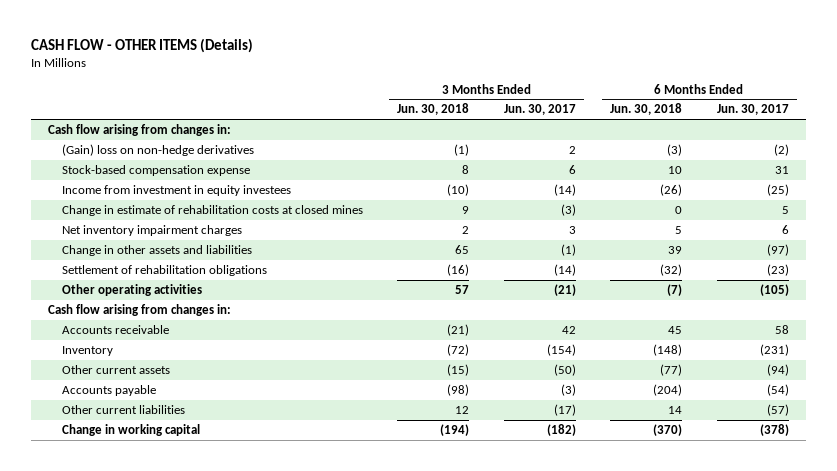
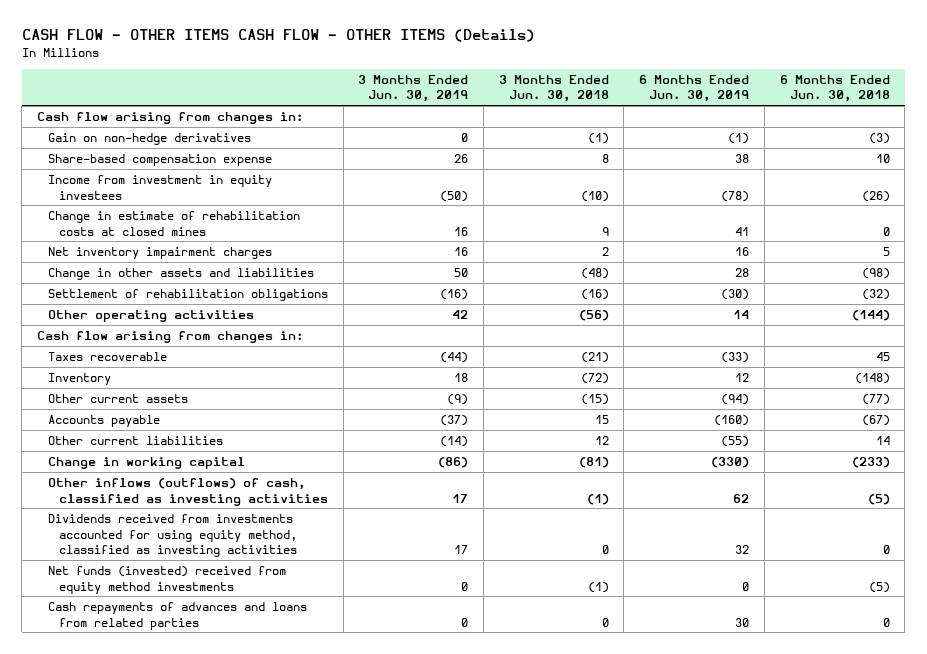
[30,38,253,54] CASH FLOW - OTHER ITEMS (Details) -> [21,29,535,43] CASH FLOW - OTHER ITEMS CASH FLOW - OTHER ITEMS (Details)
[503,104,576,116] Jun. 30, 2017 -> none
[716,104,789,116] Jun. 30, 2017 -> none
none -> [358,74,469,103] 3 Months Ended Jun. 30, 2019
none -> [639,74,750,103] 6 Months Ended Jun. 30, 2019
[61,143,254,156] (Gain) loss on non-hedge derivatives -> [47,133,251,146] Gain on non-hedge derivatives
[61,164,250,176] Stock-based compensation expense -> [47,154,272,167] Share-based compensation expense
[455,244,470,254] 65 -> [580,268,609,280] (48)
[668,245,683,254] 39 -> [861,268,890,280] (98)
[455,284,470,294] 57 -> [578,310,609,322] (56)
[667,283,683,296] (7) -> [851,310,890,322] (144)
[61,324,169,334] Accounts receivable -> [47,352,167,362] Taxes recoverable
[447,383,470,396] (98) -> [594,415,609,425] 15
[653,383,683,396] (204) -> [861,415,890,427] (67)
[440,423,470,436] (194) -> [578,457,609,469] (81)
[653,423,683,436] (370) -> [851,457,890,469] (233)
none -> [47,478,328,506] Other inflows (outflows) of cash, classified as investing activities
none -> [47,514,297,558] Dividends received from investments accounted for using equity method, classified as investing activities
none -> [47,566,286,594] Net funds (invested) received from equity method investments
none -> [47,602,307,630] Cash repayments of advances and loans from related parties

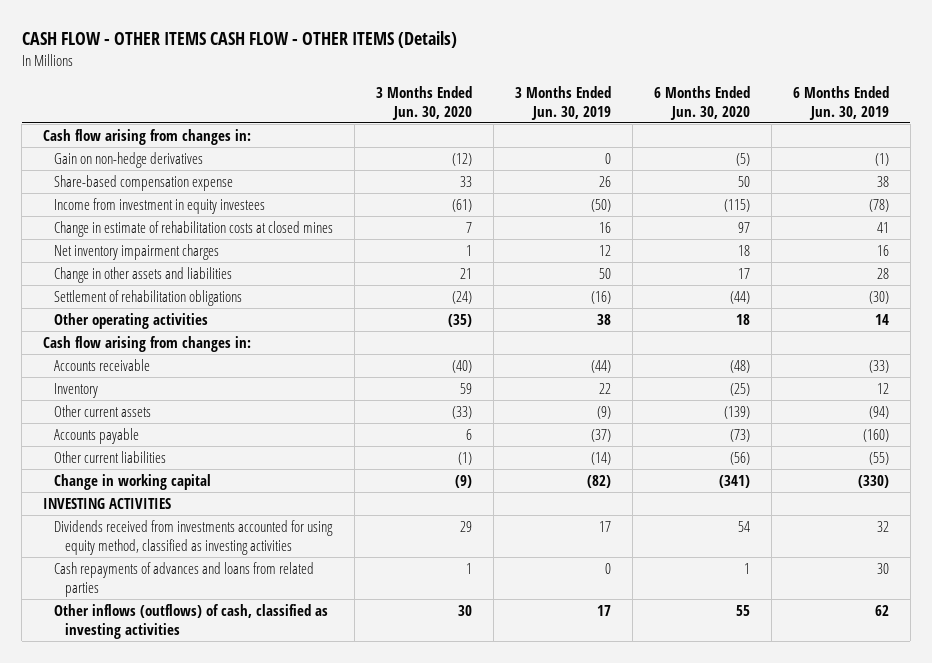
[498,74,609,103] 3 Months Ended Jun. 30, 2018 -> none
[779,74,890,103] 6 Months Ended Jun. 30, 2018 -> none
none -> [376,85,473,120] 3 Months Ended Jun. 30, 2020
none -> [654,85,751,120] 6 Months Ended Jun. 30, 2020
[454,247,469,257] 16 -> [599,245,612,257] 12
[452,310,469,320] 42 -> [597,314,612,326] 38
[47,352,167,362] Taxes recoverable -> [54,359,151,372] Accounts receivable
[454,373,469,383] 18 -> [599,383,612,395] 22
[438,457,469,469] (86) -> [587,475,612,489] (82)
none -> [43,498,172,510] INVESTING ACTIVITIES
[47,566,286,594] Net funds (invested) received from equity method investments -> none
[47,478,328,506] Other inflows (outflows) of cash, classified as investing activities -> [54,604,329,640] Other inflows (outflows) of cash, classified as investing activities

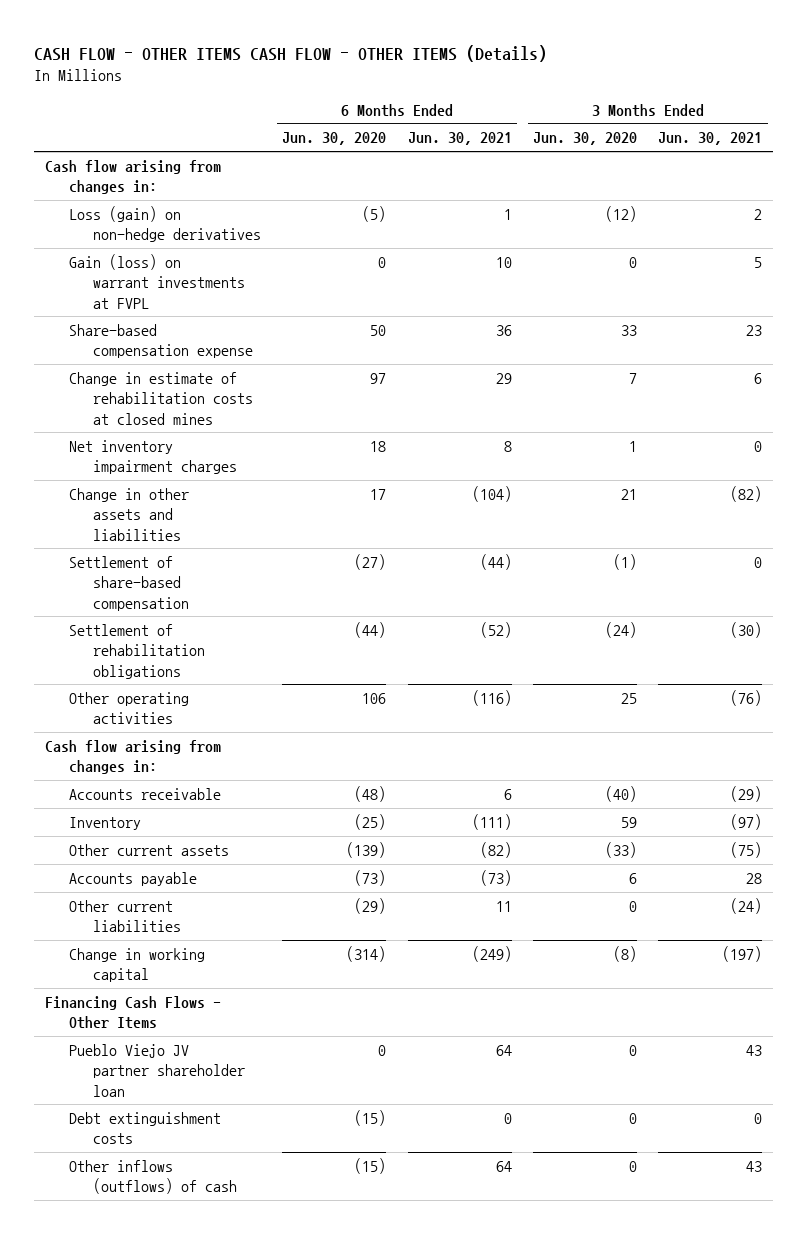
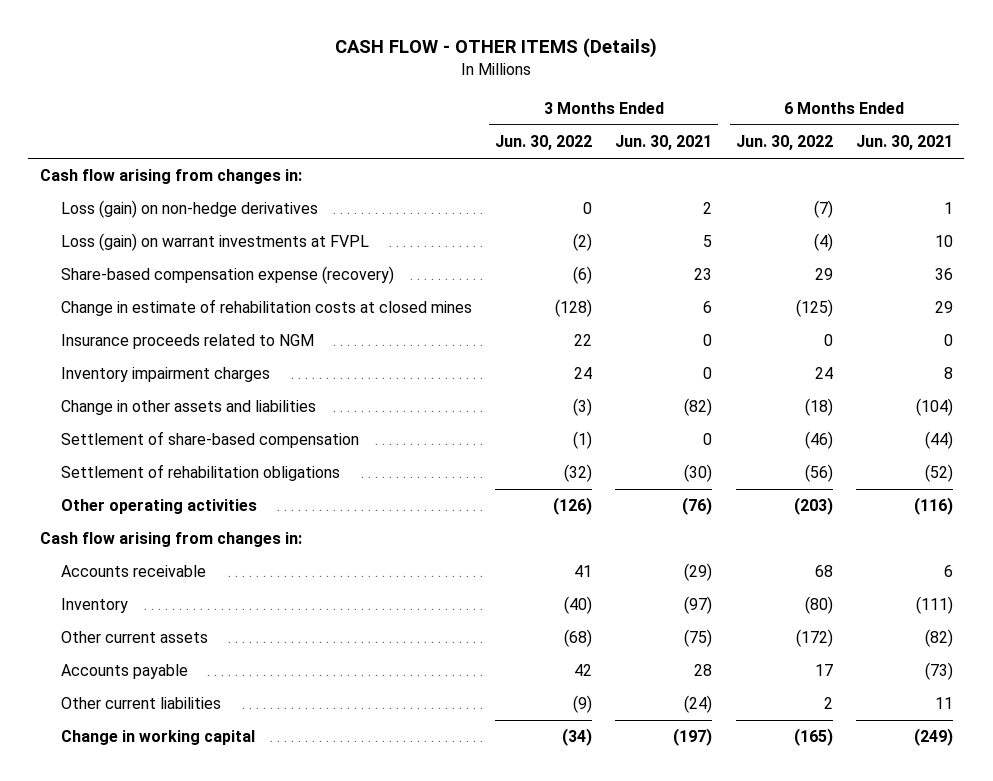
[34,44,548,62] CASH FLOW - OTHER ITEMS CASH FLOW - OTHER ITEMS (Details) -> [335,38,658,59] CASH FLOW - OTHER ITEMS (Details)
[282,132,387,146] Jun. 30, 2020 -> none
[533,132,638,146] Jun. 30, 2020 -> none
none -> [494,135,592,151] Jun. 30, 2022
none -> [735,135,833,151] Jun. 30, 2022
[69,253,245,309] Gain (loss) on warrant investments at FVPL -> [60,233,369,252] Loss (gain) on warrant investments at FVPL
[69,323,253,359] Share-based compensation expense -> [60,266,394,285] Share-based compensation expense (recovery)
none -> [60,334,314,350] Insurance proceeds related to NGM
[69,439,237,475] Net inventory impairment charges -> [60,367,270,383] Inventory impairment charges
[45,995,222,1030] Financing Cash Flows - Other Items -> none
[69,1043,245,1097] Pueblo Viejo JV partner shareholder loan -> none
[69,1111,222,1145] Debt extinguishment costs -> none
[69,1159,237,1195] Other inflows (outflows) of cash -> none

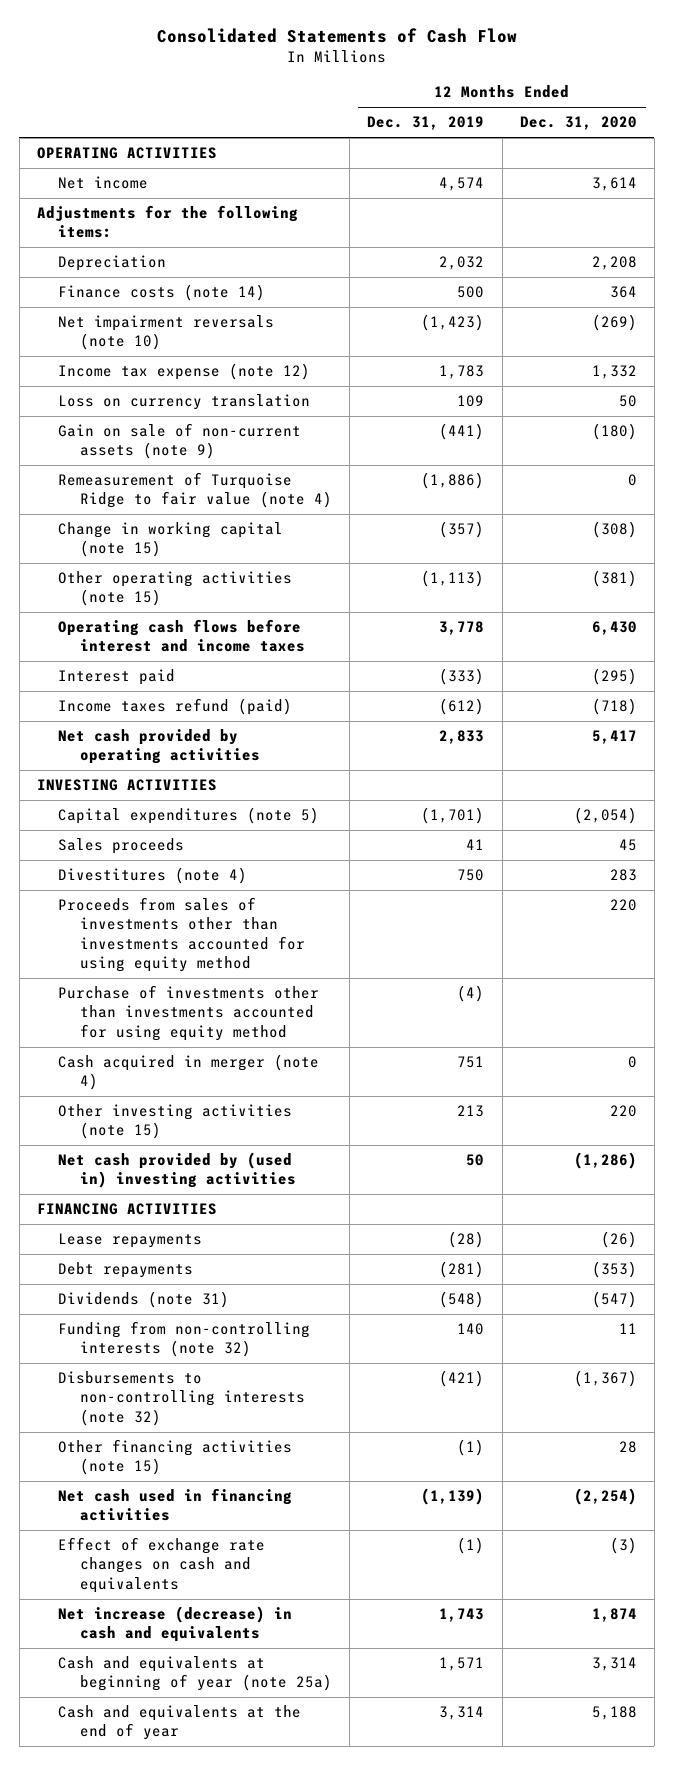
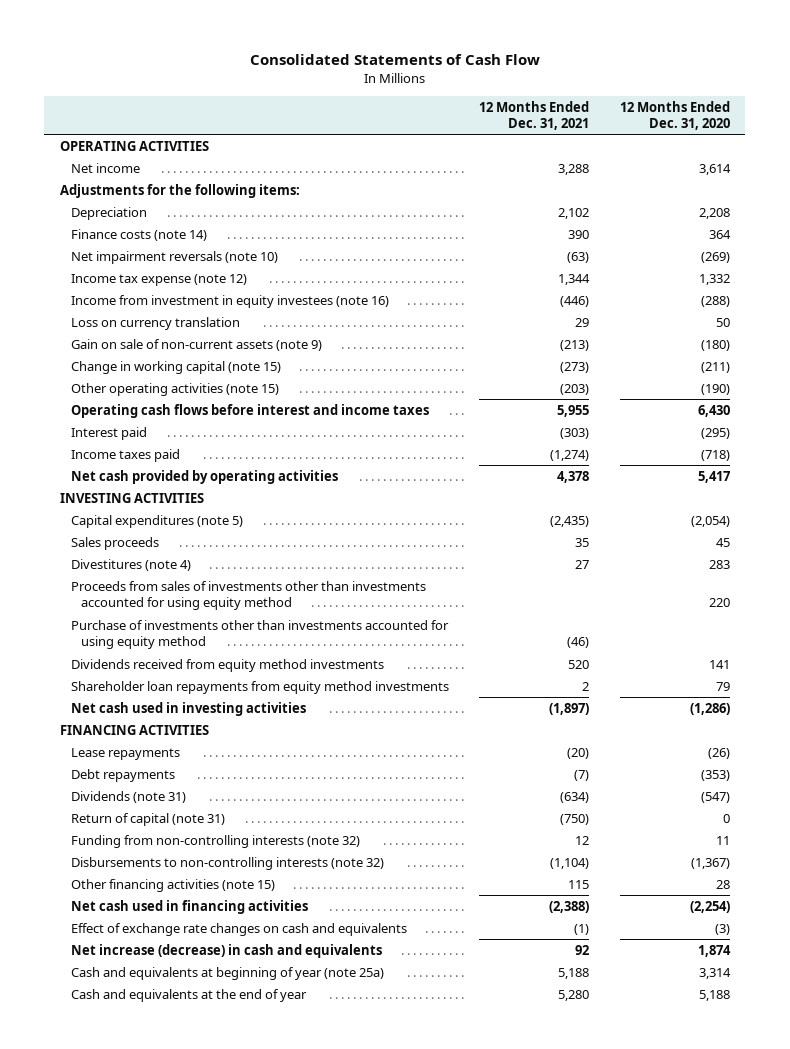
[367,116,485,131] Dec. 31, 2019 -> none
none -> [479,100,590,130] 12 Months Ended Dec. 31, 2021
none -> [70,294,389,308] Income from investment in equity investees (note 16)
[58,472,332,509] Remeasurement of Turquoise Ridge to fair value (note 4) -> none
[591,521,637,539] (308) -> [700,361,730,373] (211)
[591,570,637,588] (381) -> [700,383,730,395] (190)
[58,698,293,716] Income taxes refund (paid) -> [70,448,180,462] Income taxes paid
[58,1054,320,1091] Cash acquired in merger (note 4) -> none
[58,1104,293,1140] Other investing activities (note 15) -> none
none -> [70,658,384,672] Dividends received from equity method investments
none -> [70,680,449,694] Shareholder loan repayments from equity method investments
[58,1152,296,1189] Net cash provided by (used in) investing activities -> [70,701,306,716] Net cash used in investing activities
none -> [70,812,225,826] Return of capital (note 31)

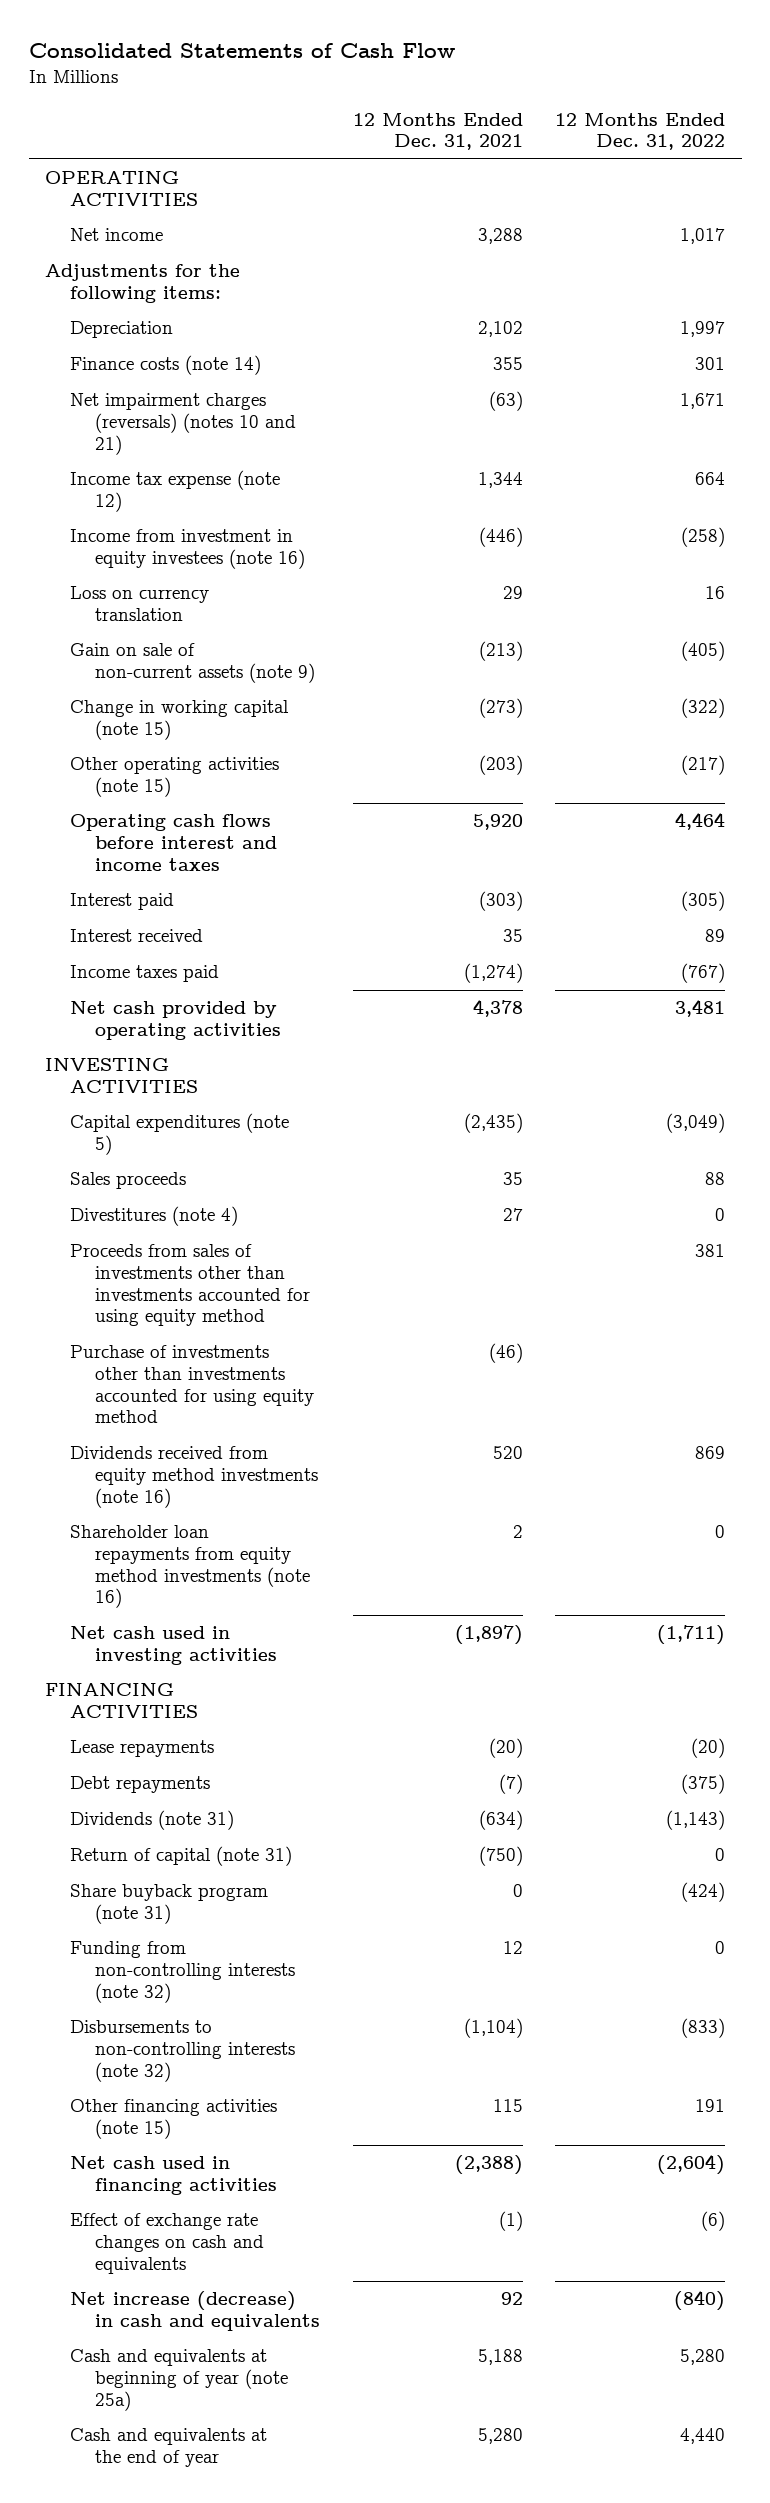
[619,100,730,130] 12 Months Ended Dec. 31, 2020 -> none
none -> [555,112,726,151] 12 Months Ended Dec. 31, 2022
[568,229,590,239] 390 -> [492,357,523,371] 355
[70,250,278,264] Net impairment reversals (note 10) -> [70,393,297,455] Net impairment charges (reversals) (notes 10 and 21)
[557,404,590,417] 5,955 -> [472,814,523,831] 5,920
none -> [70,929,204,943] Interest received
[70,658,384,672] Dividends received from equity method investments -> [70,1446,319,1508] Dividends received from equity method investments (note 16)
[70,680,449,694] Shareholder loan repayments from equity method investments -> [70,1525,311,1609] Shareholder loan repayments from equity method investments (note 16)
none -> [70,1884,269,1924] Share buyback program (note 31)

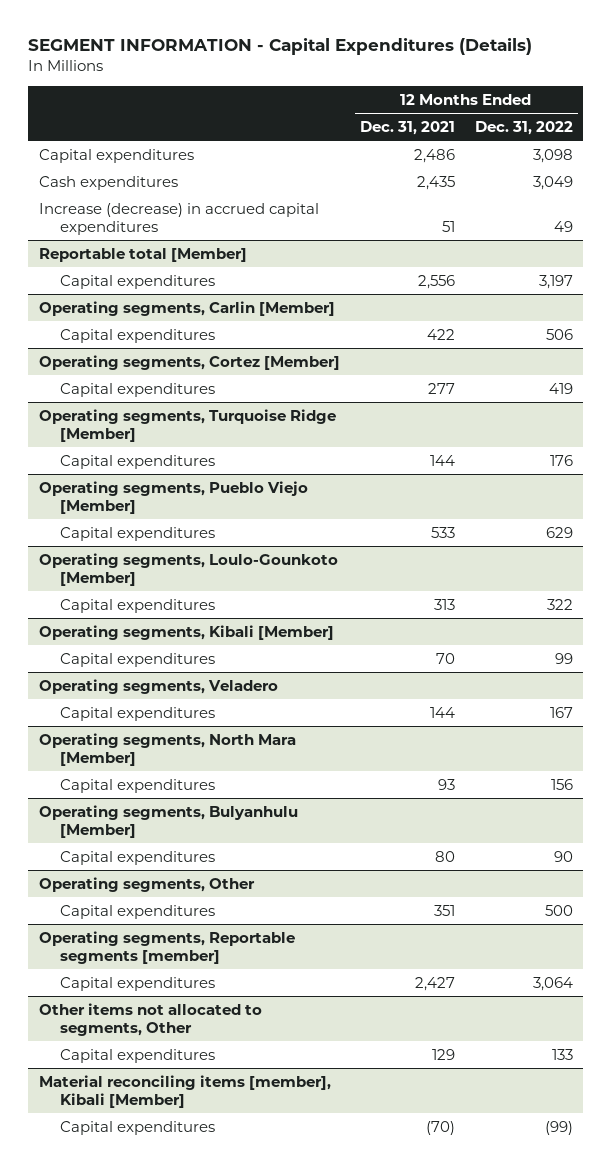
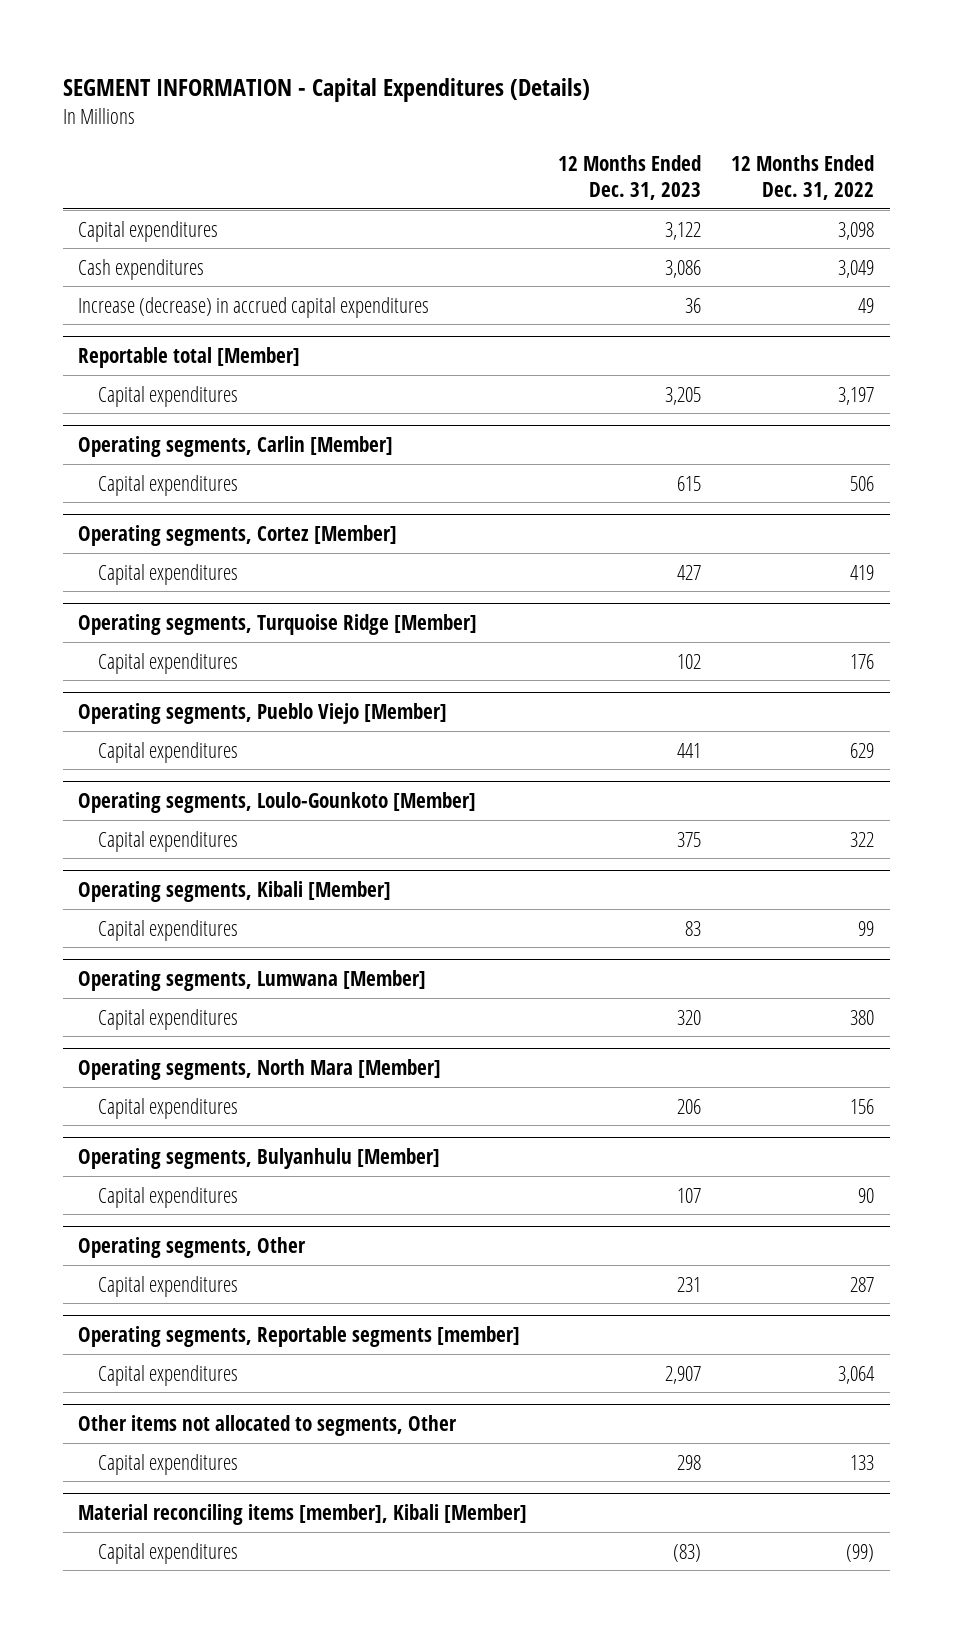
[359,120,455,135] Dec. 31, 2021 -> none
none -> [557,155,701,201] 12 Months Ended Dec. 31, 2023
[38,678,278,694] Operating segments, Veladero -> none
none -> [78,970,427,992] Operating segments, Lumwana [Member]
[549,706,573,718] 167 -> [850,1009,875,1025] 380
[544,904,573,916] 500 -> [850,1276,875,1292] 287

